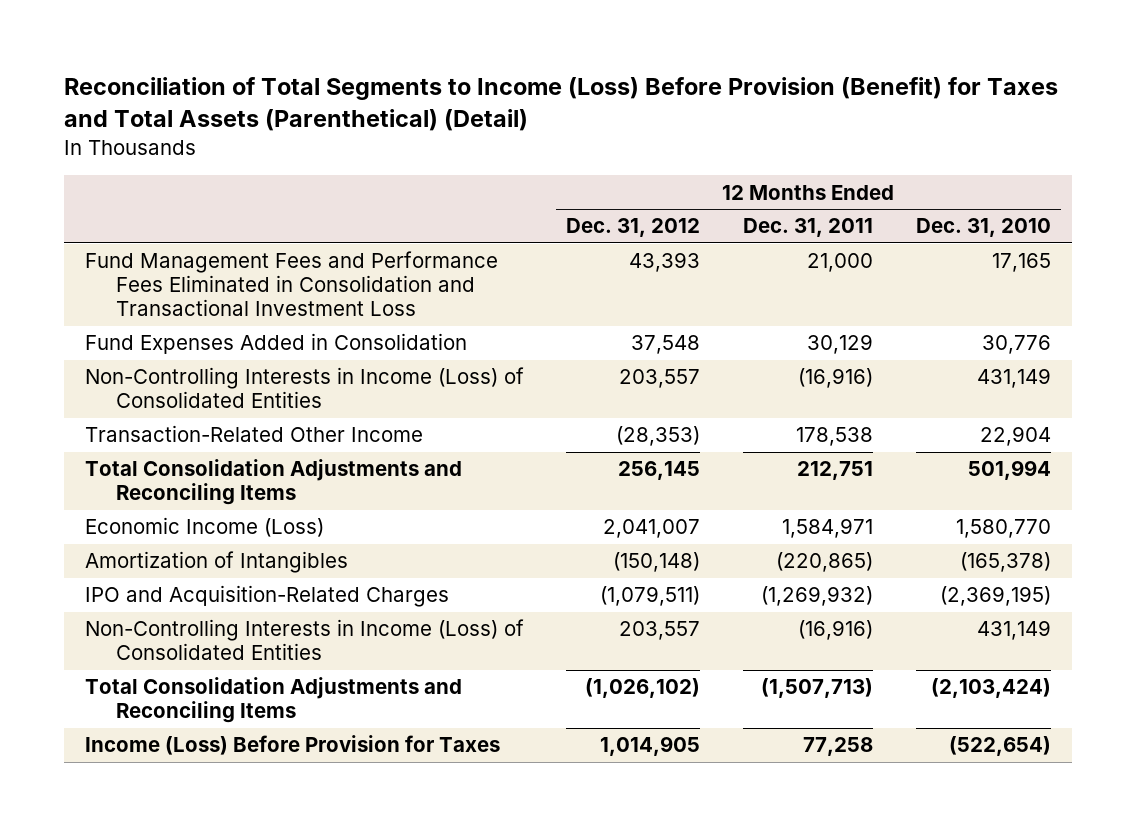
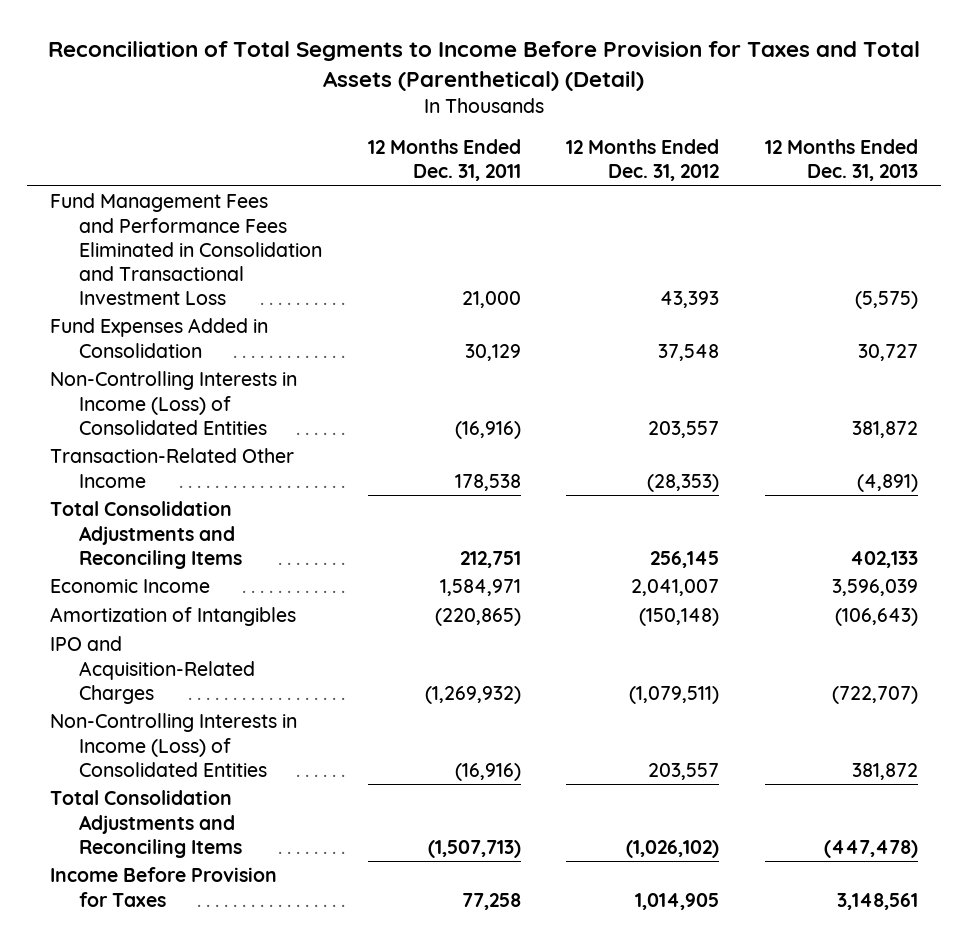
[63,77,1058,132] Reconciliation of Total Segments to Income (Loss) Before Provision (Benefit) for Taxes and Total Assets (Parenthetical) (Detail) -> [47,41,920,92] Reconciliation of Total Segments to Income Before Provision for Taxes and Total Assets (Parenthetical) (Detail)
[915,218,1051,238] Dec. 31, 2010 -> none
none -> [764,139,918,182] 12 Months Ended Dec. 31, 2013
[84,517,324,538] Economic Income (Loss) -> [49,579,210,594] Economic Income
[84,735,500,756] Income (Loss) Before Provision for Taxes -> [49,867,277,907] Income Before Provision for Taxes

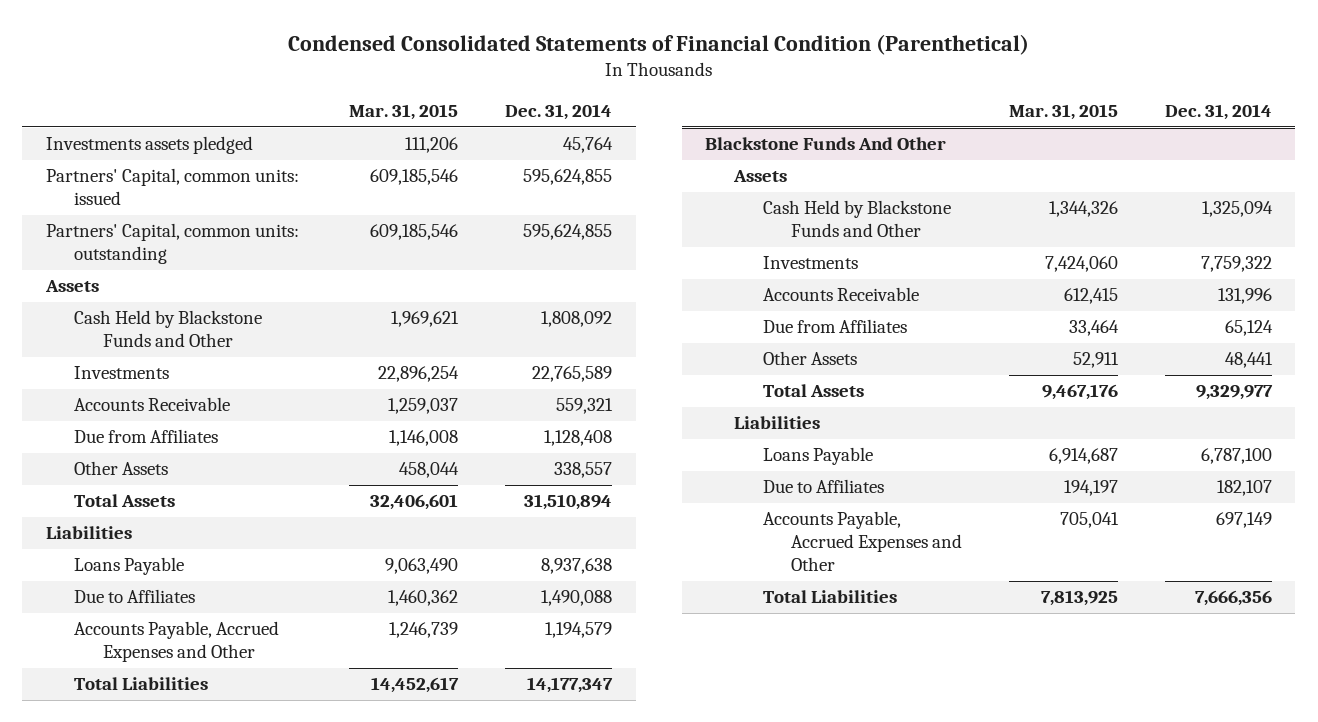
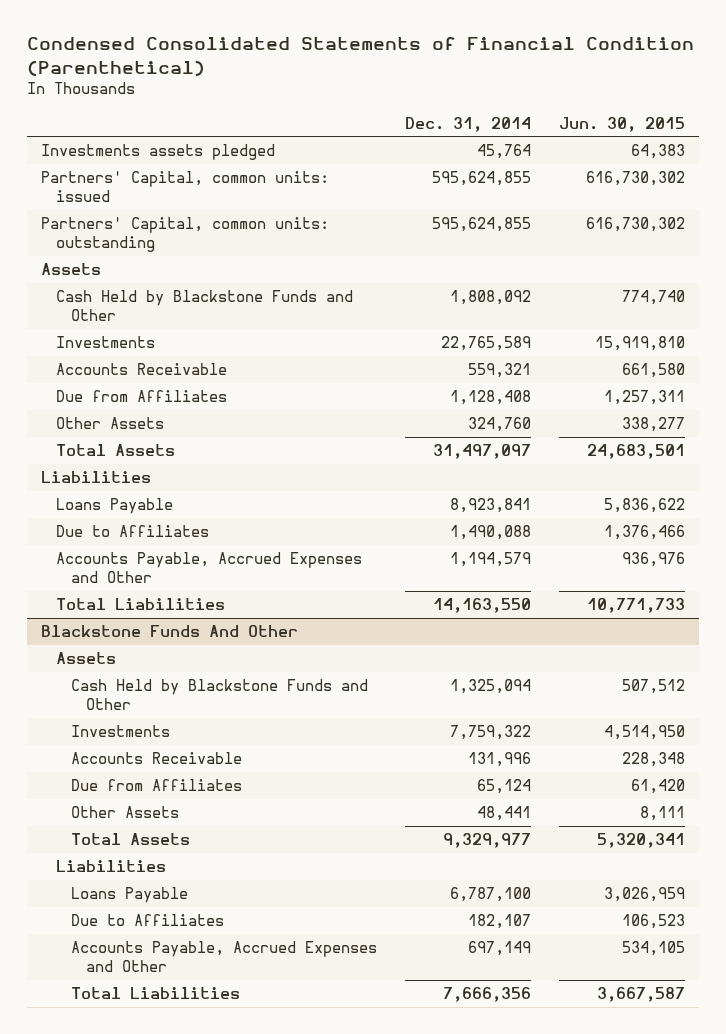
[349,104,459,121] Mar. 31, 2015 -> none
none -> [559,116,686,132] Jun. 30, 2015
[554,462,613,479] 338,557 -> [467,417,531,433] 324,760
[524,494,613,511] 31,510,894 -> [432,444,531,460] 31,497,097
[541,558,613,575] 8,937,638 -> [449,498,531,514] 8,923,841
[527,677,614,694] 14,177,347 -> [432,598,531,614] 14,163,550

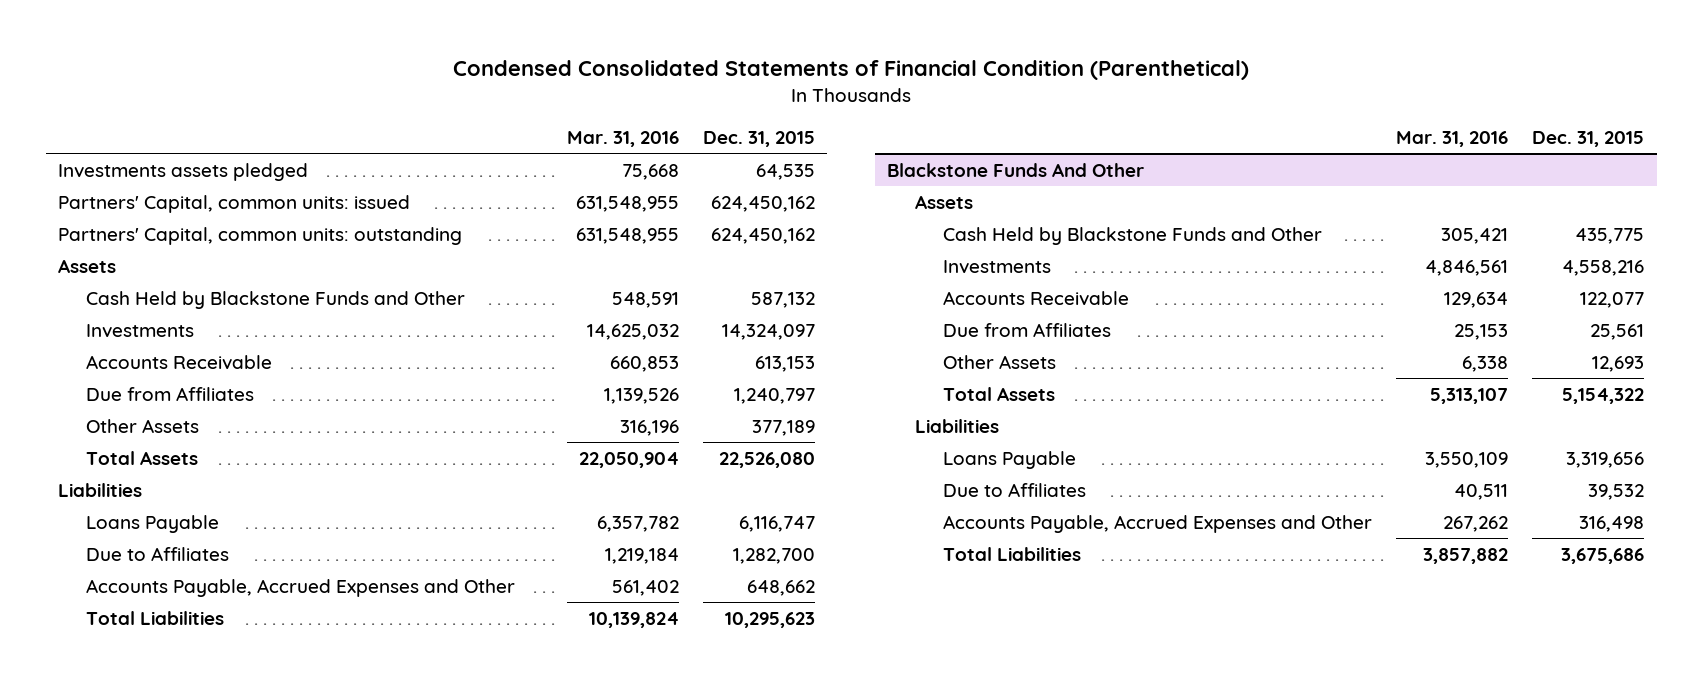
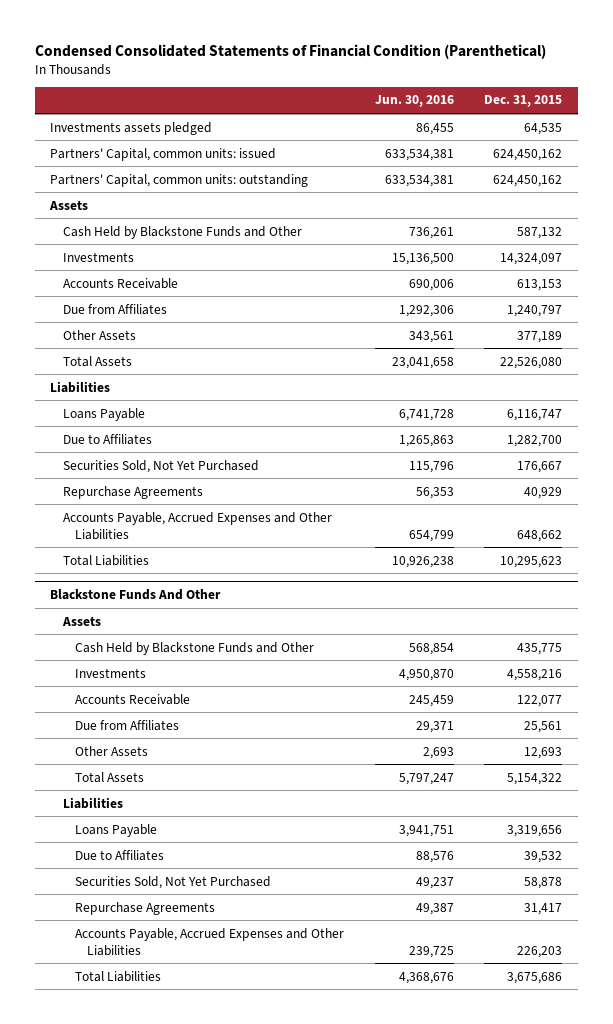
[566,130,679,147] Mar. 31, 2016 -> none
none -> [374,95,454,108] Jun. 30, 2016
none -> [62,459,259,473] Securities Sold, Not Yet Purchased
none -> [62,485,203,499] Repurchase Agreements
[85,578,515,597] Accounts Payable, Accrued Expenses and Other -> [62,511,332,540] Accounts Payable, Accrued Expenses and Other Liabilities
none -> [74,875,271,889] Securities Sold, Not Yet Purchased
none -> [74,901,215,915] Repurchase Agreements
[943,514,1373,533] Accounts Payable, Accrued Expenses and Other -> [74,927,344,956] Accounts Payable, Accrued Expenses and Other Liabilities
[1579,515,1645,532] 316,498 -> [517,945,563,958] 226,203

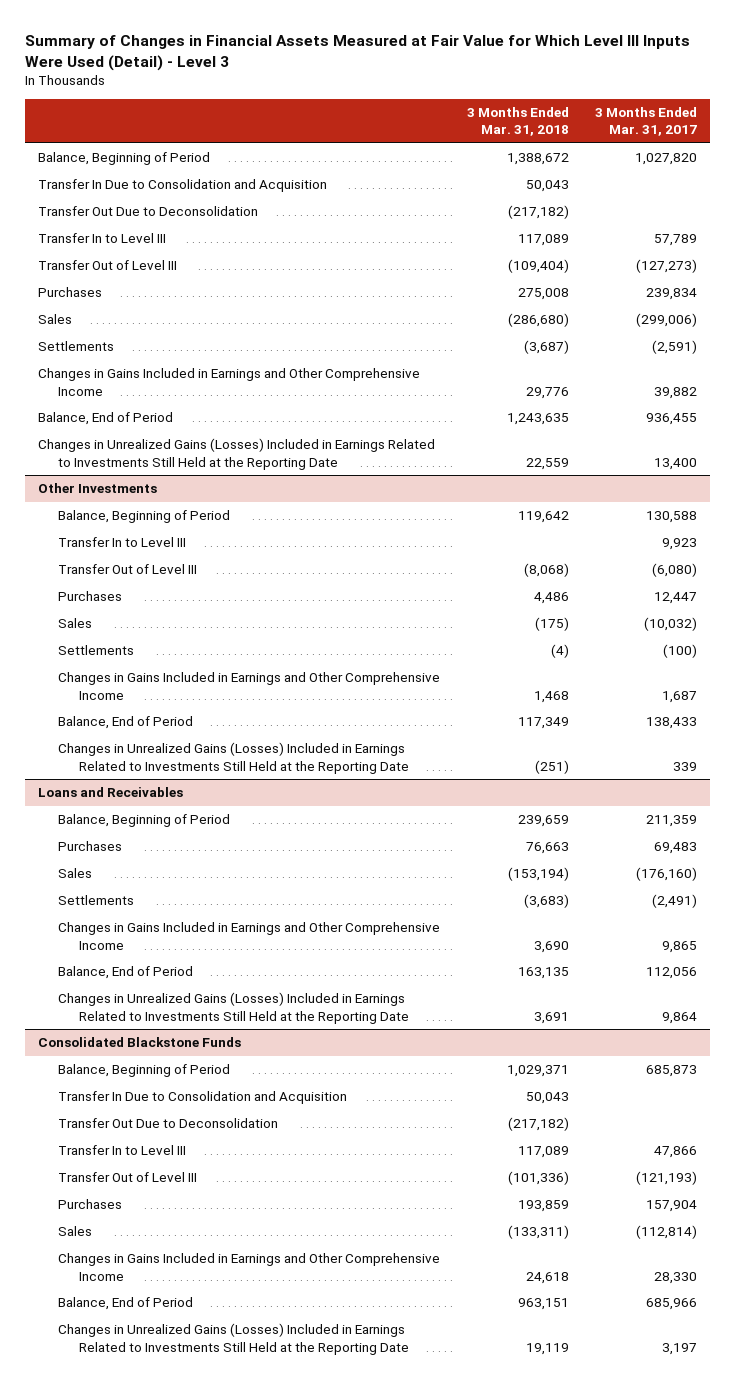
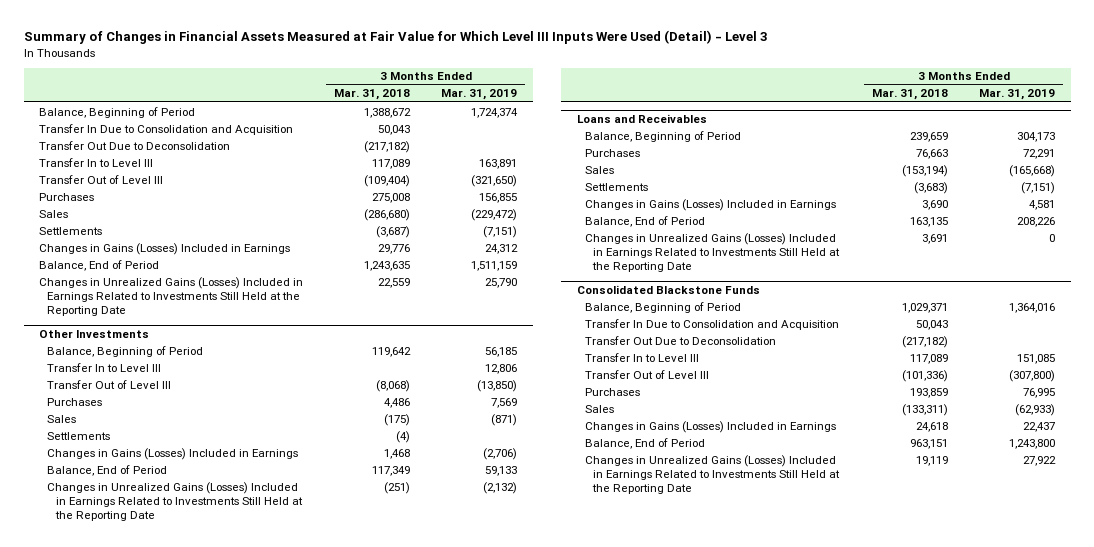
[595,106,698,137] 3 Months Ended Mar. 31, 2017 -> none
none -> [441,89,518,101] Mar. 31, 2019
[38,368,421,396] Changes in Gains Included in Earnings and Other Comprehensive Income -> [39,242,291,255] Changes in Gains (Losses) Included in Earnings
[58,672,441,700] Changes in Gains Included in Earnings and Other Comprehensive Income -> [47,447,299,460] Changes in Gains (Losses) Included in Earnings
[58,922,441,950] Changes in Gains Included in Earnings and Other Comprehensive Income -> [585,198,837,211] Changes in Gains (Losses) Included in Earnings
[58,1253,441,1281] Changes in Gains Included in Earnings and Other Comprehensive Income -> [585,420,837,433] Changes in Gains (Losses) Included in Earnings

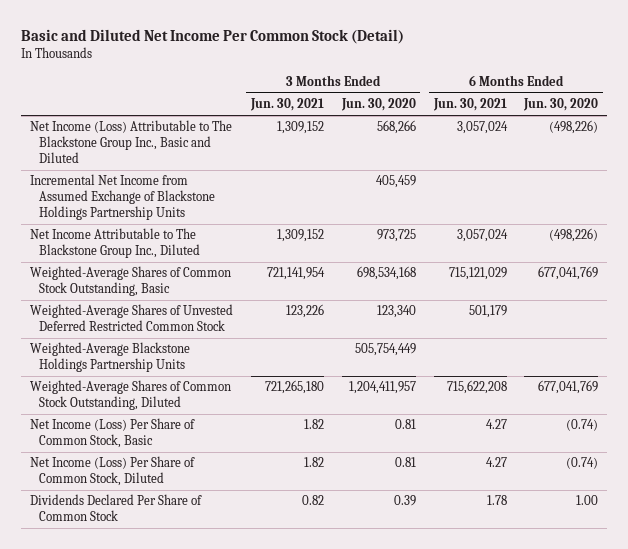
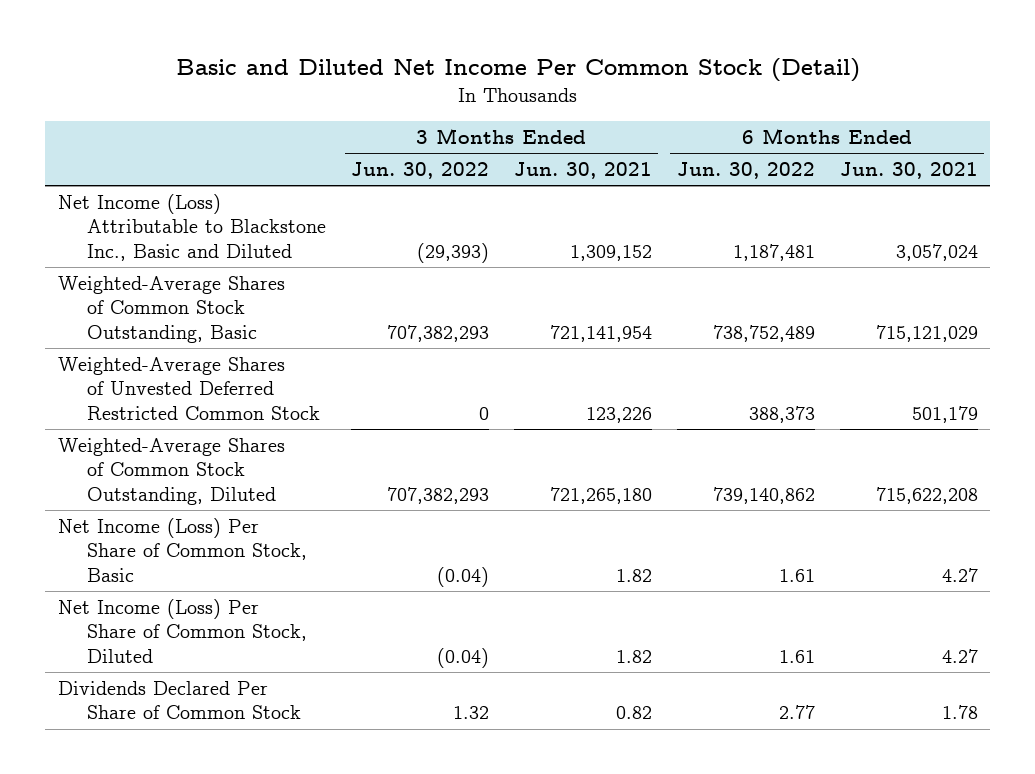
[340,98,416,112] Jun. 30, 2020 -> none
[523,98,599,112] Jun. 30, 2020 -> none
none -> [350,161,489,179] Jun. 30, 2022
none -> [676,161,815,179] Jun. 30, 2022
[30,174,215,221] Incremental Net Income from Assumed Exchange of Blackstone Holdings Partnership Units -> none
[30,228,200,259] Net Income Attributable to The Blackstone Group Inc., Diluted -> none
[30,120,233,164] Net Income (Loss) Attributable to The Blackstone Group Inc., Basic and Diluted -> [57,193,326,261] Net Income (Loss) Attributable to Blackstone Inc., Basic and Diluted
[30,342,191,373] Weighted-Average Blackstone Holdings Partnership Units -> none

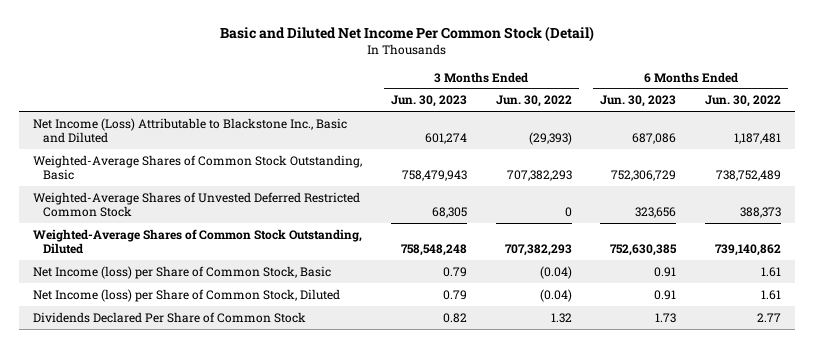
[513,161,652,179] Jun. 30, 2021 -> none
[839,161,978,179] Jun. 30, 2021 -> none
none -> [391,95,468,108] Jun. 30, 2023
none -> [600,95,677,108] Jun. 30, 2023
[57,517,307,582] Net Income (Loss) Per Share of Common Stock, Basic -> [33,265,332,279] Net Income (loss) per Share of Common Stock, Basic
[57,598,307,663] Net Income (Loss) Per Share of Common Stock, Diluted -> [33,288,341,302] Net Income (loss) per Share of Common Stock, Diluted

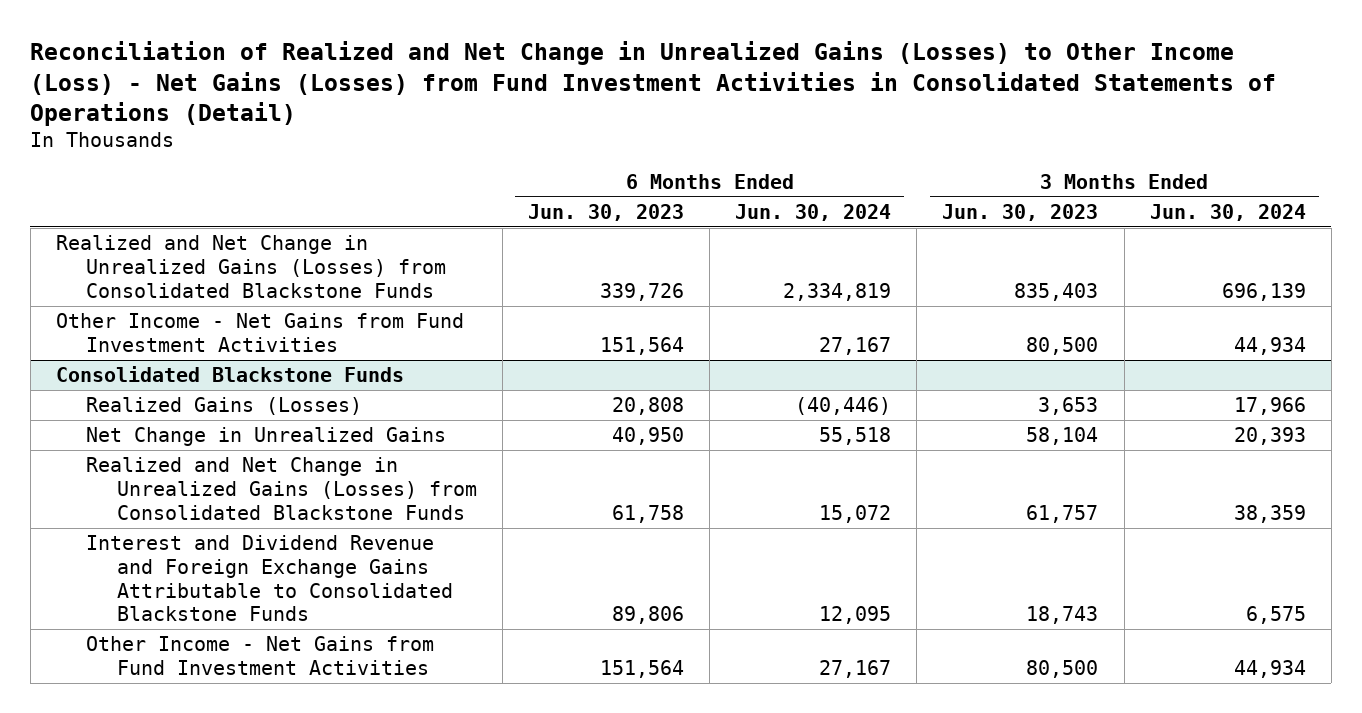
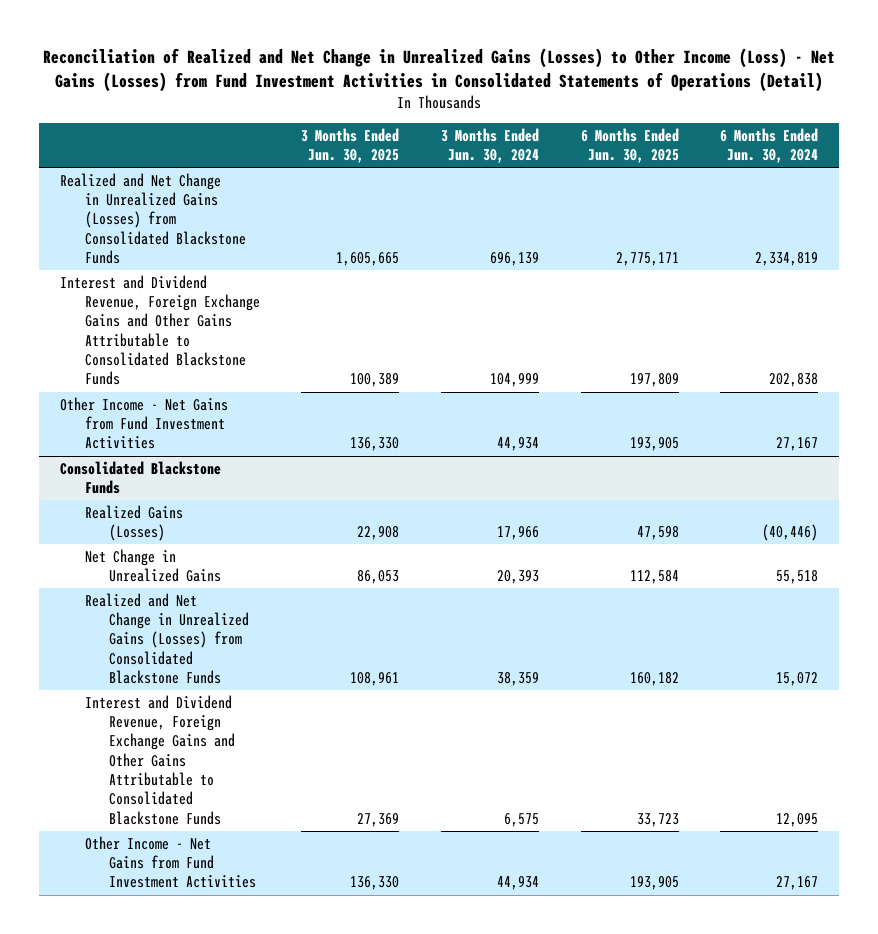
[527,203,684,221] Jun. 30, 2023 -> none
[942,203,1099,221] Jun. 30, 2023 -> none
none -> [301,127,400,163] 3 Months Ended Jun. 30, 2025
none -> [580,127,679,163] 6 Months Ended Jun. 30, 2025
none -> [60,274,260,386] Interest and Dividend Revenue, Foreign Exchange Gains and Other Gains Attributable to Consolidated Blackstone Funds
[86,535,453,622] Interest and Dividend Revenue and Foreign Exchange Gains Attributable to Consolidated Blackstone Funds -> [84,694,235,825] Interest and Dividend Revenue, Foreign Exchange Gains and Other Gains Attributable to Consolidated Blackstone Funds

